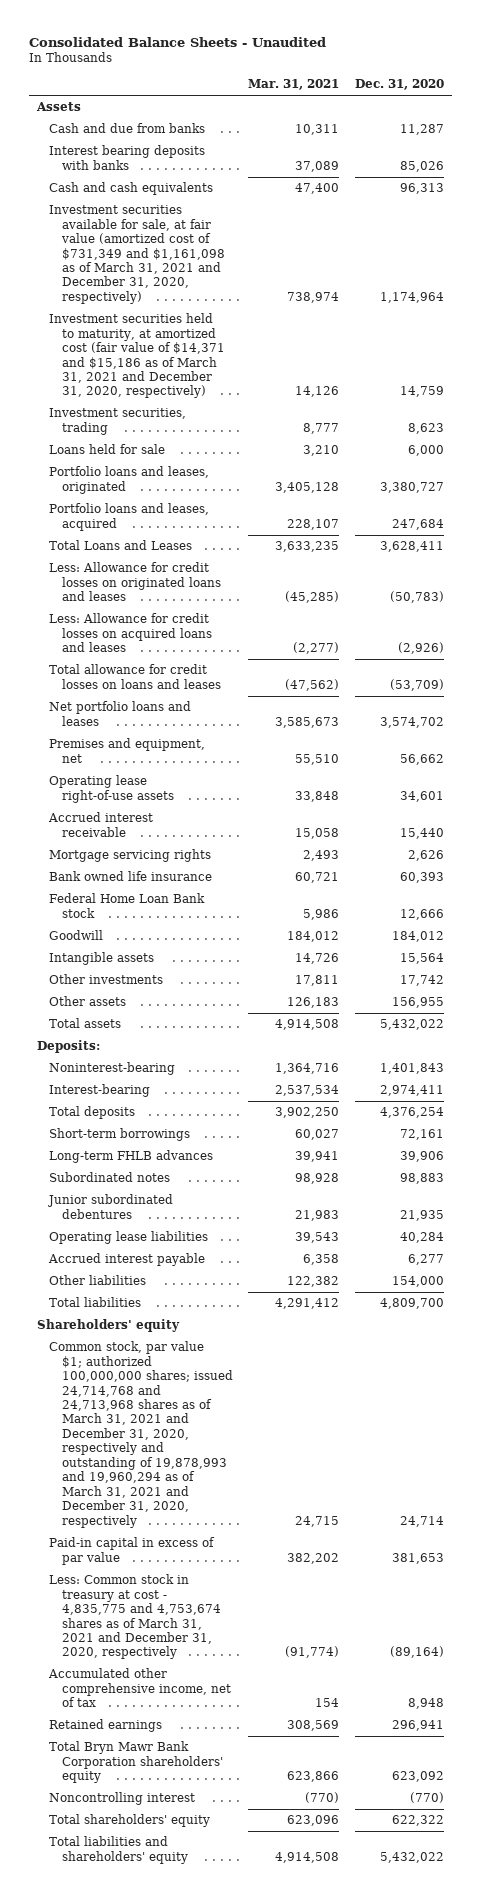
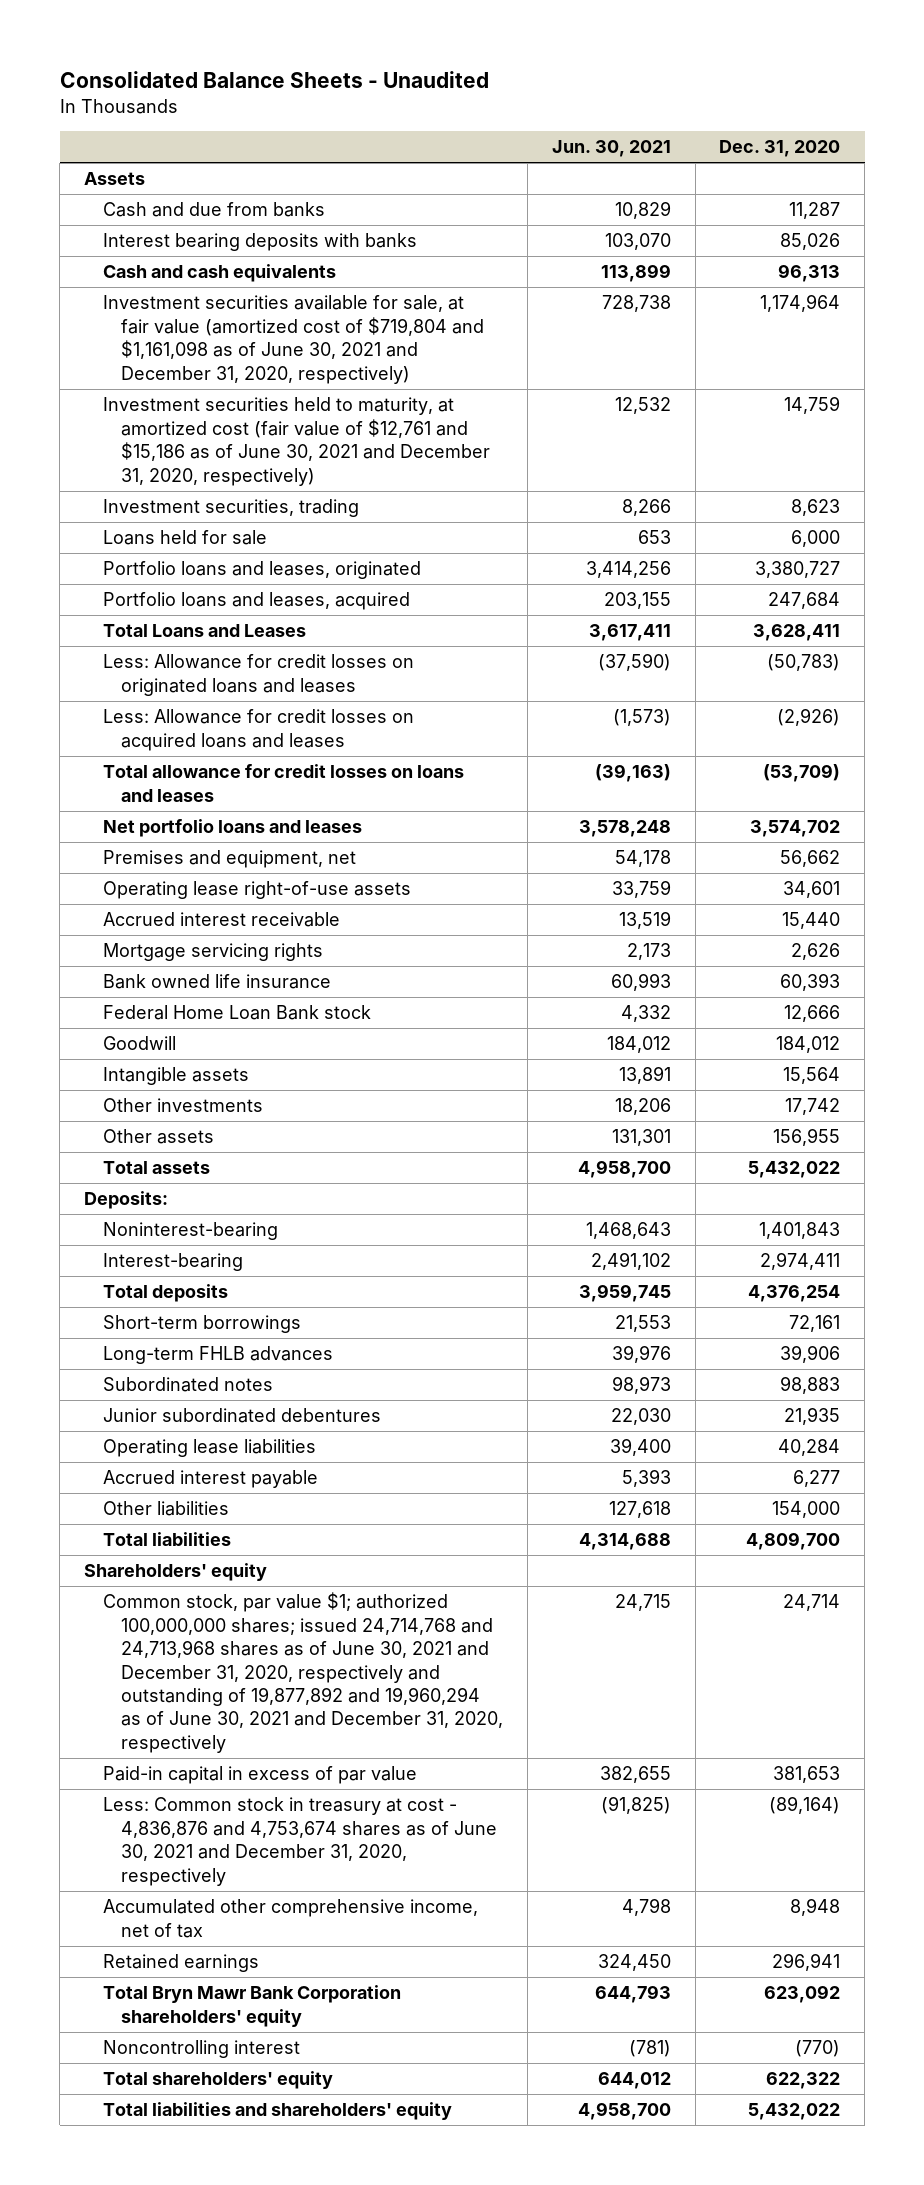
[248,79,340,91] Mar. 31, 2021 -> none
none -> [551,140,671,158] Jun. 30, 2021
[49,205,225,304] Investment securities available for sale, at fair value (amortized cost of $731,349 and $1,161,098 as of March 31, 2021 and December 31, 2020, respectively) -> [102,295,485,384] Investment securities available for sale, at fair value (amortized cost of $719,804 and $1,161,098 as of June 30, 2021 and December 31, 2020, respectively)
[49,313,225,399] Investment securities held to maturity, at amortized cost (fair value of $14,371 and $15,186 as of March 31, 2021 and December 31, 2020, respectively) -> [102,397,491,486] Investment securities held to maturity, at amortized cost (fair value of $12,761 and $15,186 as of June 30, 2021 and December 31, 2020, respectively)
[49,1341,233,1528] Common stock, par value $1; authorized 100,000,000 shares; issued 24,714,768 and 24,713,968 shares as of March 31, 2021 and December 31, 2020, respectively and outstanding of 19,878,993 and 19,960,294 as of March 31, 2021 and December 31, 2020, respectively -> [102,1592,504,1753] Common stock, par value $1; authorized 100,000,000 shares; issued 24,714,768 and 24,713,968 shares as of June 30, 2021 and December 31, 2020, respectively and outstanding of 19,877,892 and 19,960,294 as of June 30, 2021 and December 31, 2020, respectively
[49,1574,221,1660] Less: Common stock in treasury at cost - 4,835,775 and 4,753,674 shares as of March 31, 2021 and December 31, 2020, respectively -> [102,1797,498,1886] Less: Common stock in treasury at cost - 4,836,876 and 4,753,674 shares as of June 30, 2021 and December 31, 2020, respectively

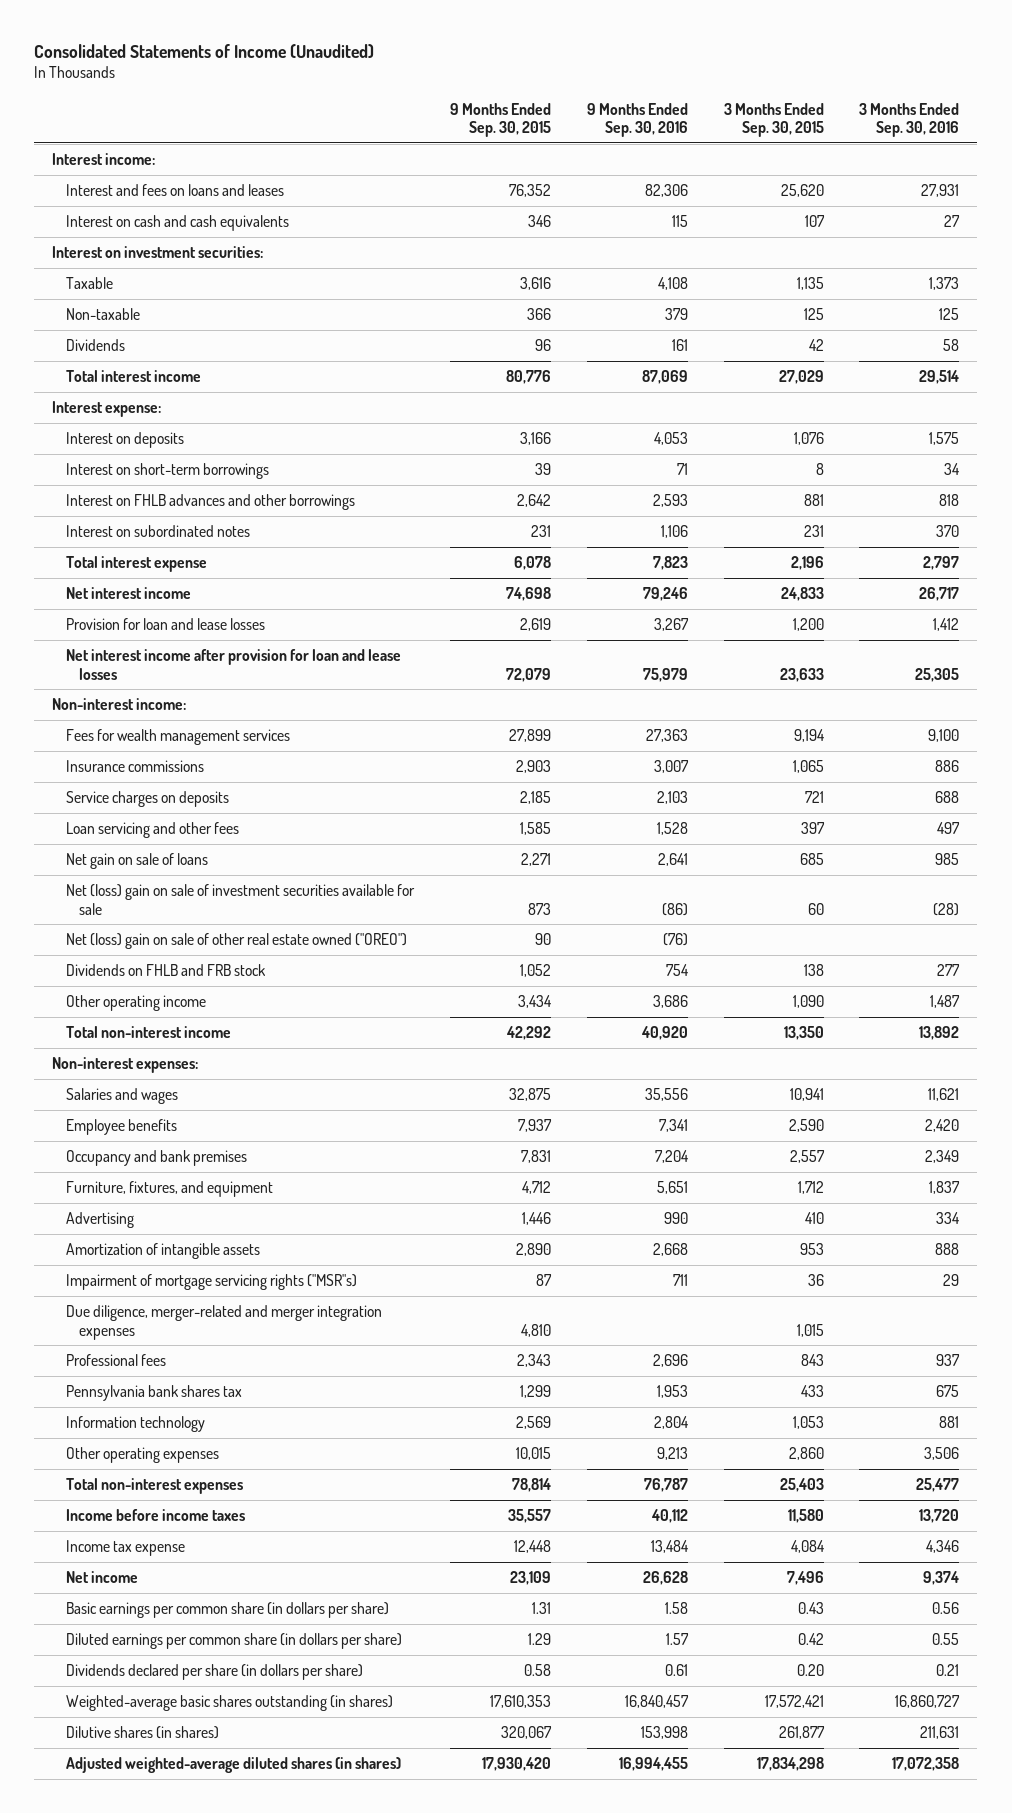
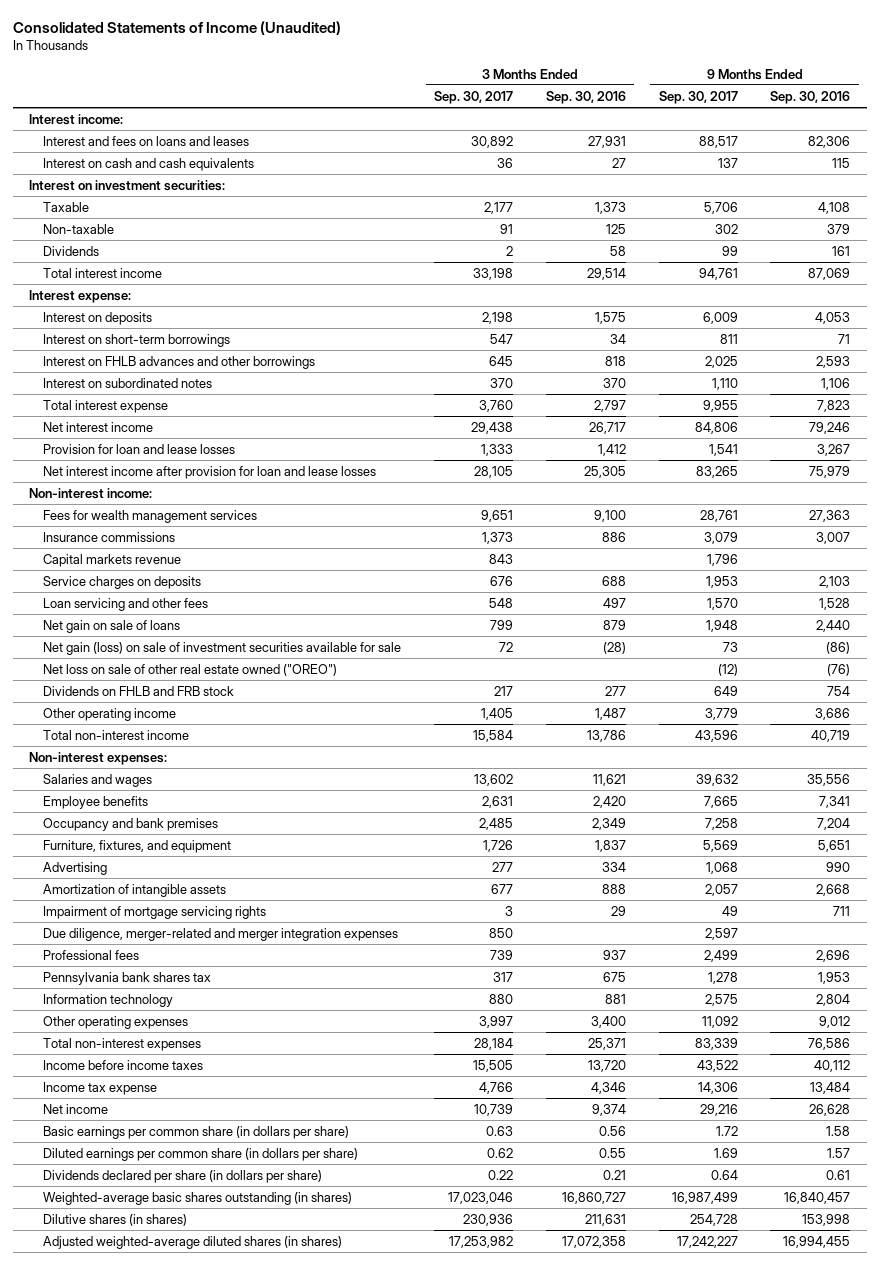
[449,102,551,138] 9 Months Ended Sep. 30, 2015 -> none
[723,102,824,138] 3 Months Ended Sep. 30, 2015 -> none
none -> [434,90,514,104] Sep. 30, 2017
none -> [658,90,738,104] Sep. 30, 2017
none -> [43,553,182,567] Capital markets revenue
[657,852,688,866] 2,641 -> [816,619,851,632] 2,440
[935,852,960,865] 985 -> [602,619,626,630] 879
[65,883,415,915] Net (loss) gain on sale of investment securities available for sale -> [43,641,402,655] Net gain (loss) on sale of investment securities available for sale
[65,932,407,949] Net (loss) gain on sale of other real estate owned ("OREO") -> [43,663,338,676] Net loss on sale of other real estate owned ("OREO")
[640,1025,688,1040] 40,920 -> [811,729,851,742] 40,719
[919,1025,960,1040] 13,892 -> [586,729,626,742] 13,786
[65,1273,357,1290] Impairment of mortgage servicing rights ("MSR"s) -> [43,905,267,919] Impairment of mortgage servicing rights
[656,1446,688,1460] 9,213 -> [819,1015,851,1028] 9,012
[924,1446,960,1460] 3,506 -> [590,1015,626,1028] 3,400
[643,1477,688,1492] 76,787 -> [808,1037,851,1050] 76,586
[916,1477,960,1492] 25,477 -> [587,1037,626,1050] 25,371

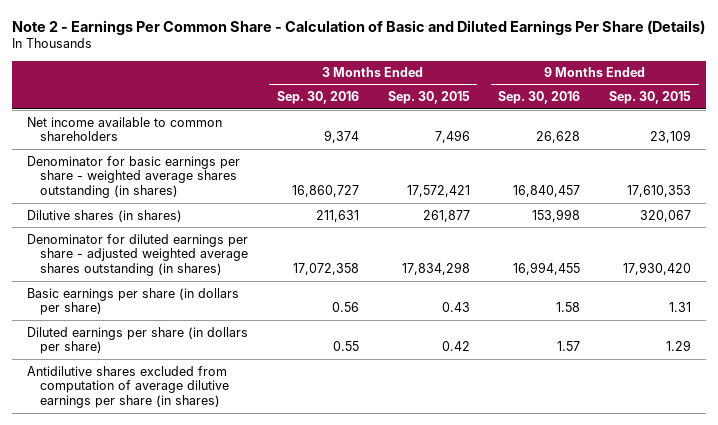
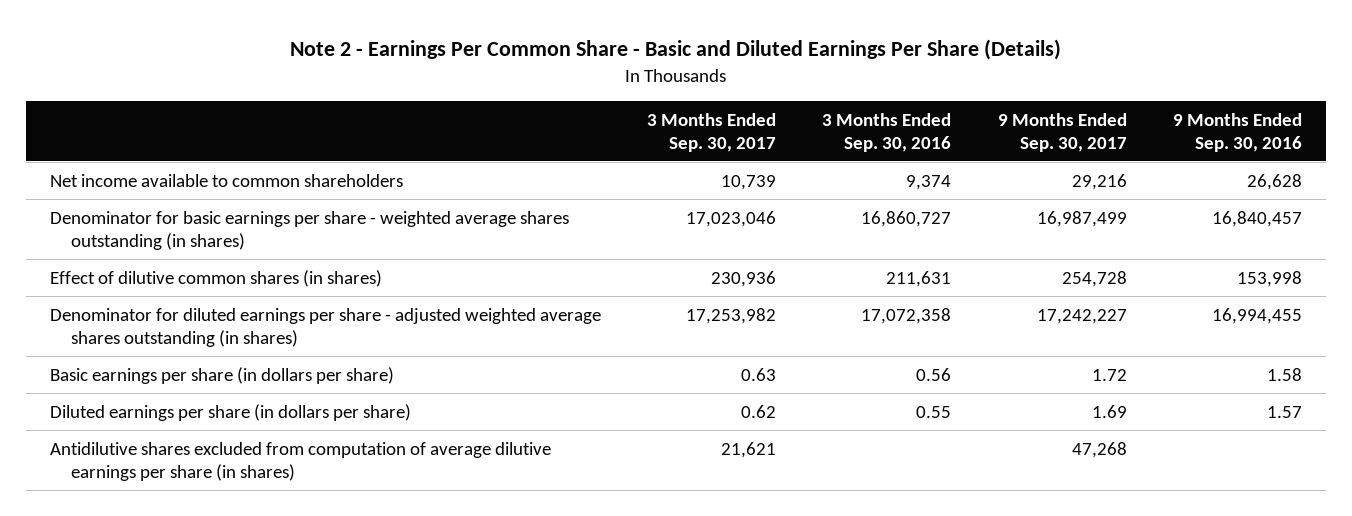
[12,19,706,35] Note 2 - Earnings Per Common Share - Calculation of Basic and Diluted Earnings Per Share (Details) -> [289,39,1061,61] Note 2 - Earnings Per Common Share - Basic and Diluted Earnings Per Share (Details)
[387,91,470,105] Sep. 30, 2015 -> none
[609,91,692,105] Sep. 30, 2015 -> none
none -> [647,112,777,152] 3 Months Ended Sep. 30, 2017
none -> [997,112,1127,152] 9 Months Ended Sep. 30, 2017
[26,209,182,222] Dilutive shares (in shares) -> [49,269,382,287] Effect of dilutive common shares (in shares)

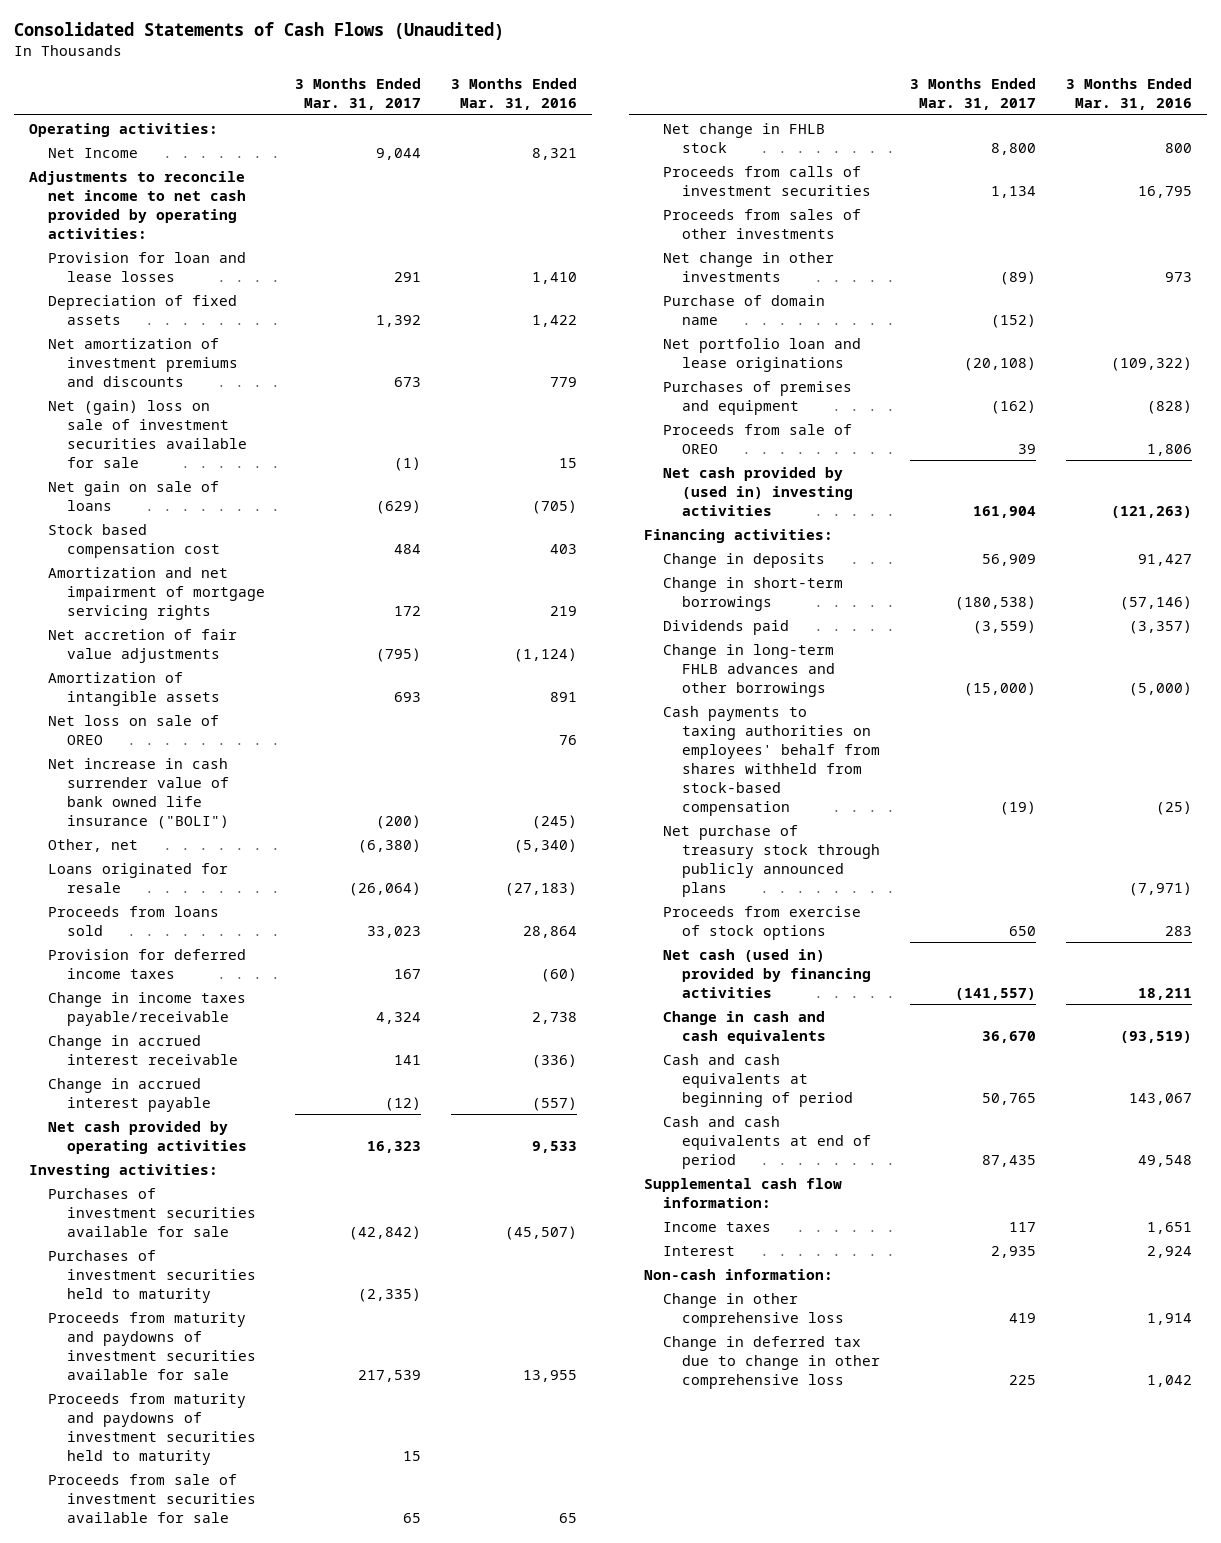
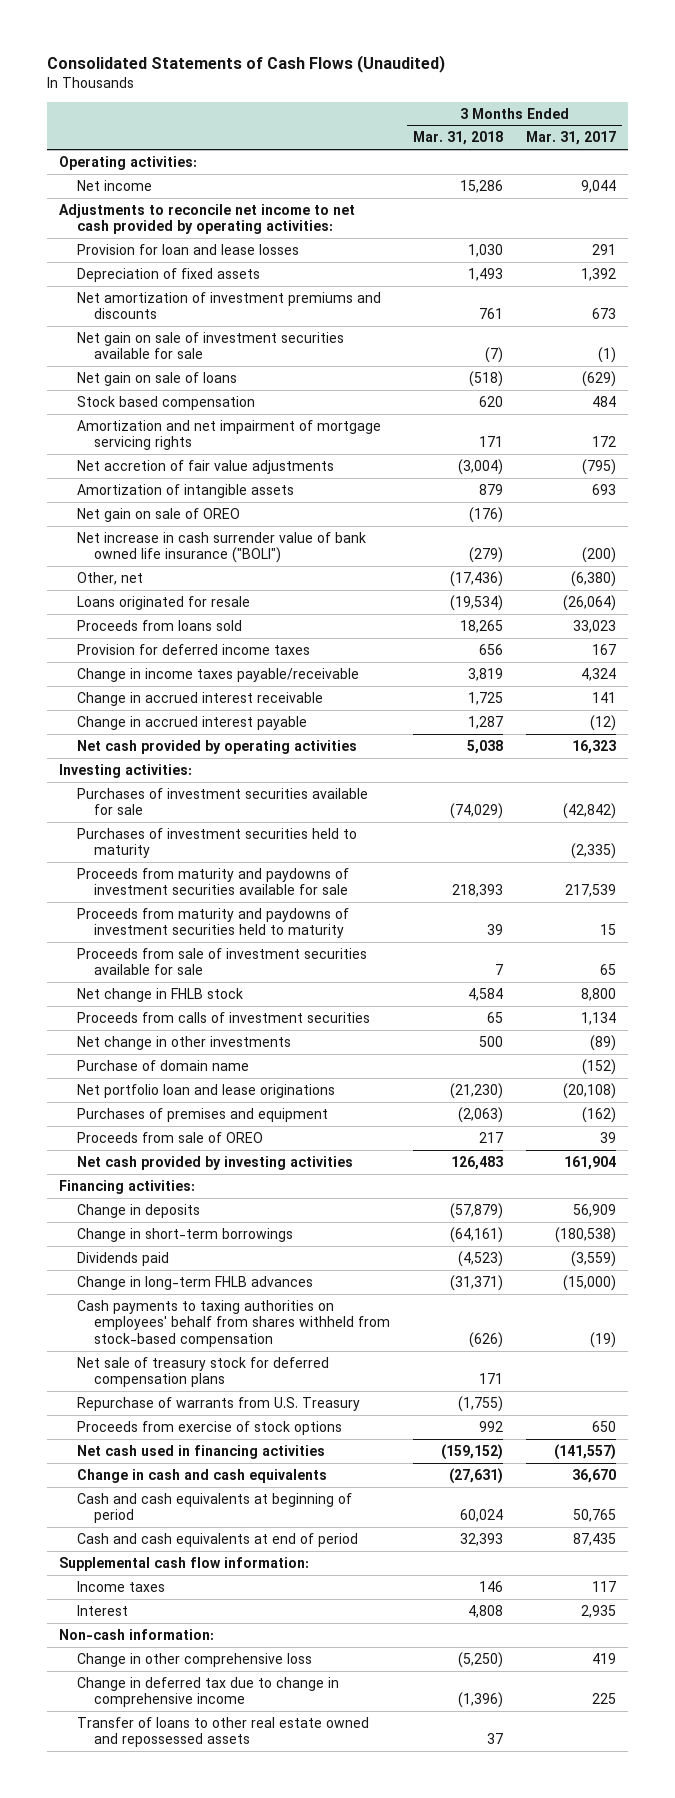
[450,77,577,110] 3 Months Ended Mar. 31, 2016 -> none
none -> [413,131,504,146] Mar. 31, 2018
[47,147,138,158] Net Income -> [76,179,152,191] Net income
[47,399,247,468] Net (gain) loss on sale of investment securities available for sale -> [76,331,344,360] Net gain on sale of investment securities available for sale
[47,523,220,558] Stock based compensation cost -> [76,395,255,410] Stock based compensation
[47,714,219,745] Net loss on sale of OREO -> [76,507,240,522] Net gain on sale of OREO
[662,208,861,239] Proceeds from sales of other investments -> none
[662,466,853,516] Net cash provided by (used in) investing activities -> [76,1155,353,1170] Net cash provided by investing activities
[662,643,835,697] Change in long-term FHLB advances and other borrowings -> [76,1275,313,1290] Change in long-term FHLB advances
[662,824,880,897] Net purchase of treasury stock through publicly announced plans -> none
none -> [76,1356,329,1388] Net sale of treasury stock for deferred compensation plans
none -> [76,1396,360,1411] Repurchase of warrants from U.S. Treasury
[662,948,871,998] Net cash (used in) provided by financing activities -> [76,1444,325,1459] Net cash used in financing activities
[662,1335,880,1389] Change in deferred tax due to change in other comprehensive loss -> [76,1676,339,1708] Change in deferred tax due to change in comprehensive income
none -> [76,1716,369,1748] Transfer of loans to other real estate owned and repossessed assets

